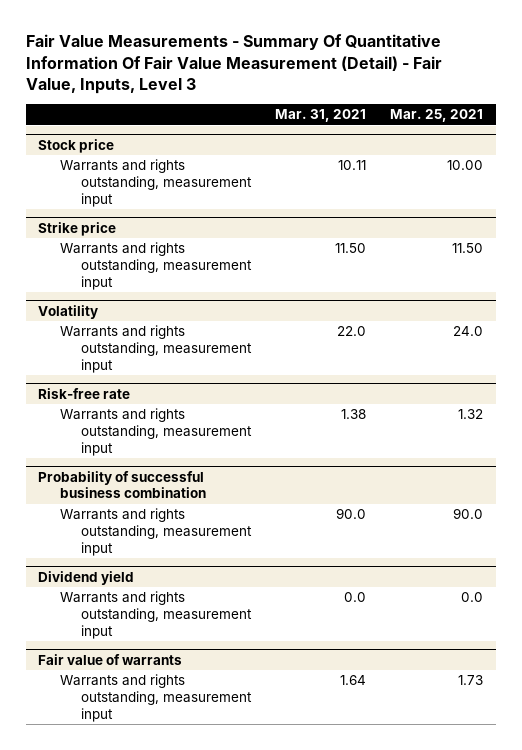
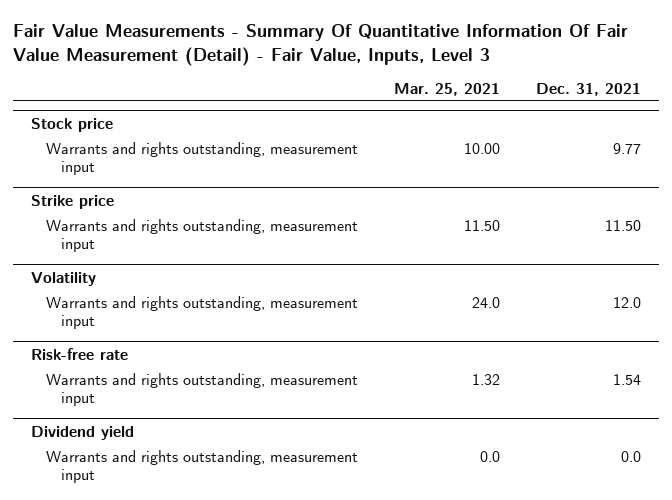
[275,109,367,123] Mar. 31, 2021 -> none
none -> [535,82,641,96] Dec. 31, 2021
[38,470,206,499] Probability of successful business combination -> none
[59,508,252,556] Warrants and rights outstanding, measurement input -> none
[38,653,183,665] Fair value of warrants -> none
[59,674,252,722] Warrants and rights outstanding, measurement input -> none

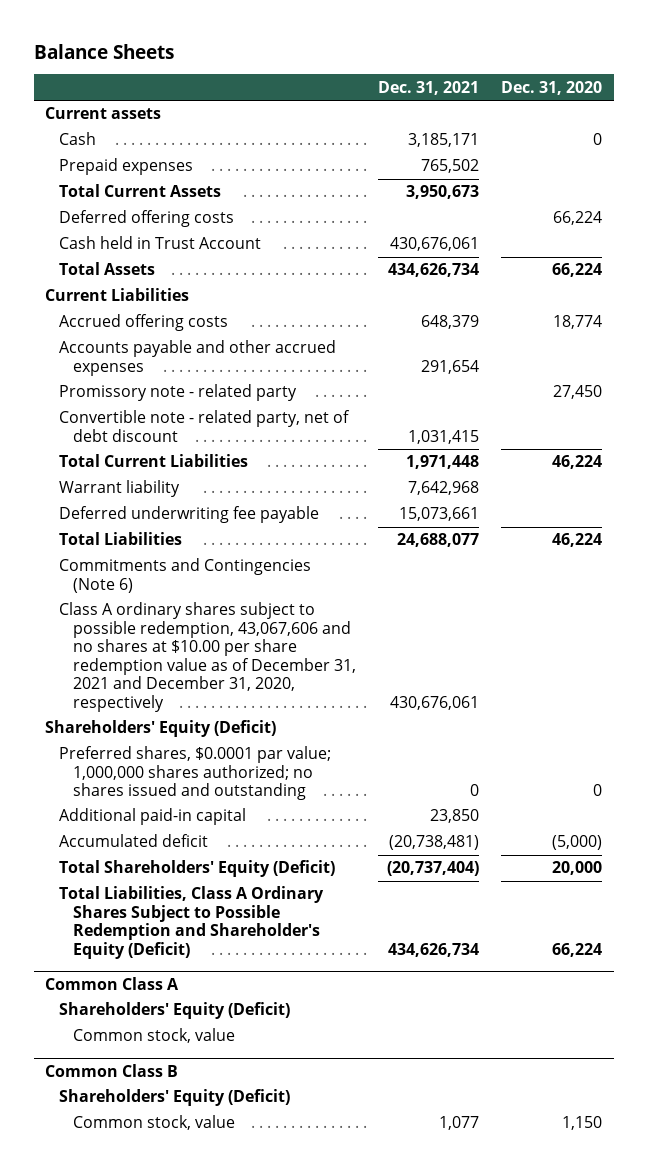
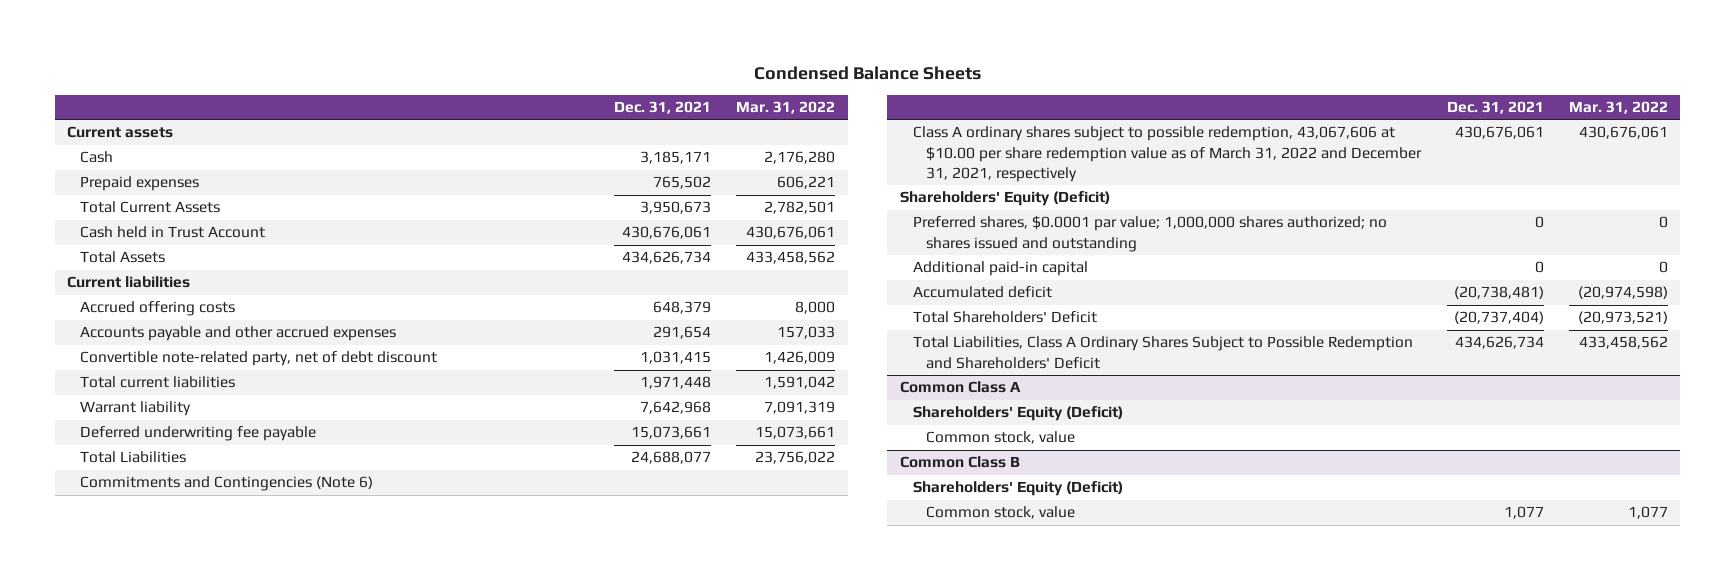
[33,43,174,59] Balance Sheets -> [753,66,981,81] Condensed Balance Sheets
[501,80,603,95] Dec. 31, 2020 -> none
none -> [736,101,836,115] Mar. 31, 2022
[58,210,234,228] Deferred offering costs -> none
[45,288,190,302] Current Liabilities -> [67,276,191,289] Current liabilities
[58,384,297,402] Promissory note - related party -> none
[58,410,350,442] Convertible note - related party, net of debt discount -> [80,351,438,367] Convertible note-related party, net of debt discount
[58,454,248,468] Total Current Liabilities -> [80,376,236,389] Total current liabilities
[58,602,356,712] Class A ordinary shares subject to possible redemption, 43,067,606 and no shares at $10.00 per share redemption value as of December 31, 2021 and December 31, 2020, respectively -> [913,126,1423,183] Class A ordinary shares subject to possible redemption, 43,067,606 at $10.00 per share redemption value as of March 31, 2022 and December 31, 2021, respectively
[430,809,480,824] 23,850 -> [1534,261,1544,274] 0
[58,860,335,878] Total Shareholders' Equity (Deficit) -> [913,311,1098,324] Total Shareholders' Deficit
[58,886,324,959] Total Liabilities, Class A Ordinary Shares Subject to Possible Redemption and Shareholder's Equity (Deficit) -> [913,336,1414,369] Total Liabilities, Class A Ordinary Shares Subject to Possible Redemption and Shareholders' Deficit

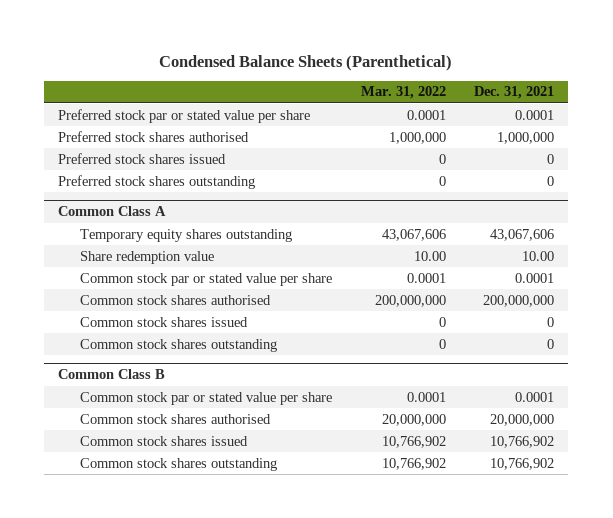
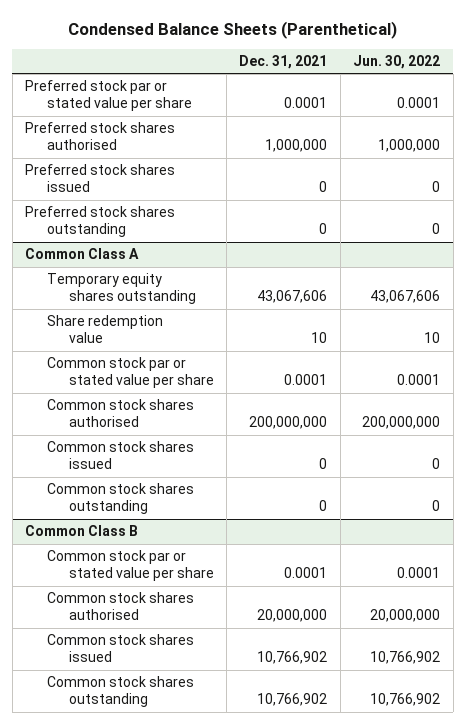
[360,86,446,100] Mar. 31, 2022 -> none
none -> [353,55,441,70] Jun. 30, 2022
[522,250,555,261] 10.00 -> [311,332,328,344] 10

